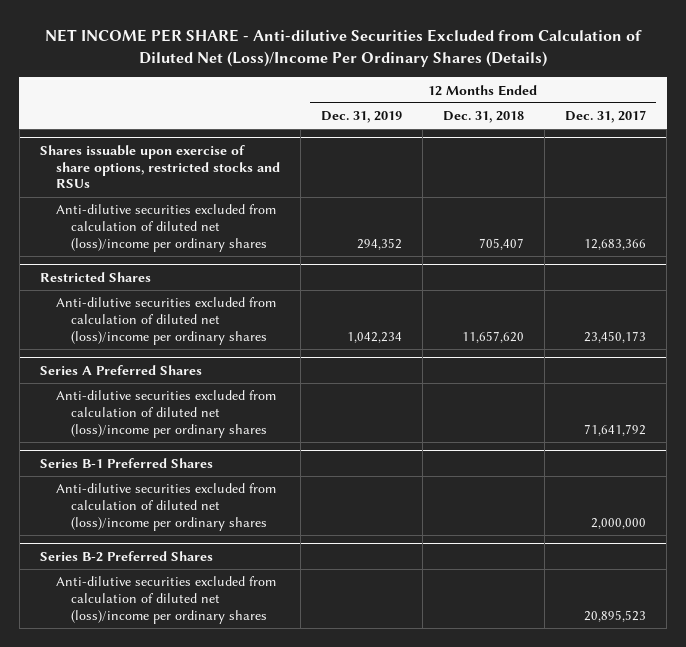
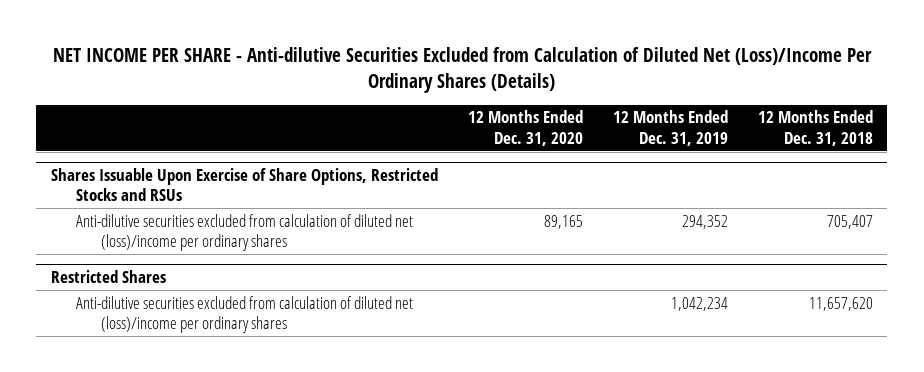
[564,110,646,124] Dec. 31, 2017 -> none
none -> [467,110,583,146] 12 Months Ended Dec. 31, 2020
[39,144,280,189] Shares issuable upon exercise of share options, restricted stocks and RSUs -> [51,167,439,202] Shares Issuable Upon Exercise of Share Options, Restricted Stocks and RSUs
[39,364,202,375] Series A Preferred Shares -> none
[55,390,276,438] Anti-dilutive securities excluded from calculation of diluted net (loss)/income per ordinary shares -> none
[39,457,213,468] Series B-1 Preferred Shares -> none
[55,483,276,531] Anti-dilutive securities excluded from calculation of diluted net (loss)/income per ordinary shares -> none
[39,550,213,562] Series B-2 Preferred Shares -> none
[55,576,276,624] Anti-dilutive securities excluded from calculation of diluted net (loss)/income per ordinary shares -> none

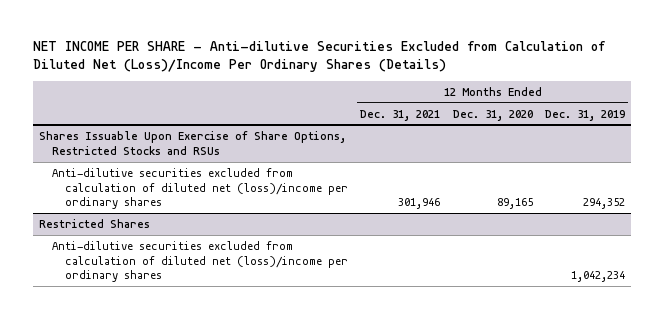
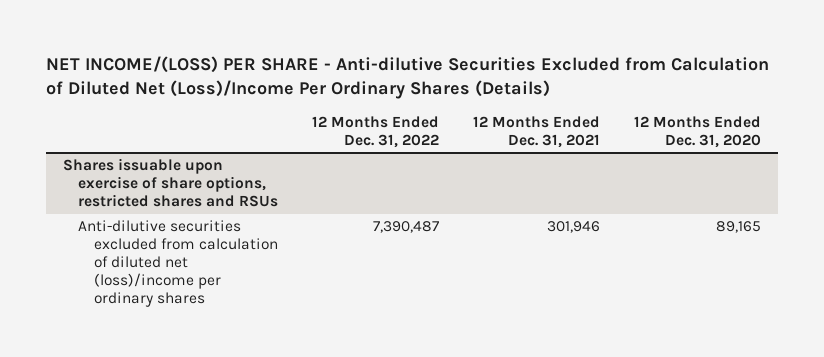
[33,41,606,73] NET INCOME PER SHARE - Anti-dilutive Securities Excluded from Calculation of Diluted Net (Loss)/Income Per Ordinary Shares (Details) -> [45,55,769,100] NET INCOME/(LOSS) PER SHARE - Anti-dilutive Securities Excluded from Calculation of Diluted Net (Loss)/Income Per Ordinary Shares (Details)
[544,109,625,121] Dec. 31, 2019 -> none
none -> [312,115,440,149] 12 Months Ended Dec. 31, 2022
[39,130,347,155] Shares Issuable Upon Exercise of Share Options, Restricted Stocks and RSUs -> [62,158,279,208] Shares issuable upon exercise of share options, restricted shares and RSUs
[39,218,151,228] Restricted Shares -> none
[52,240,349,283] Anti-dilutive securities excluded from calculation of diluted net (loss)/income per ordinary shares -> none

